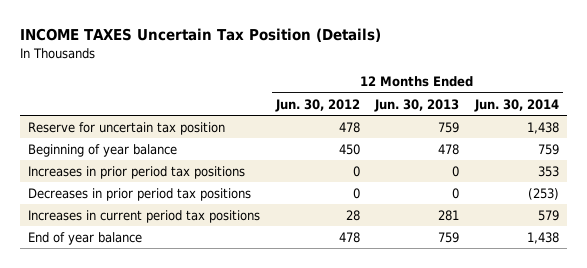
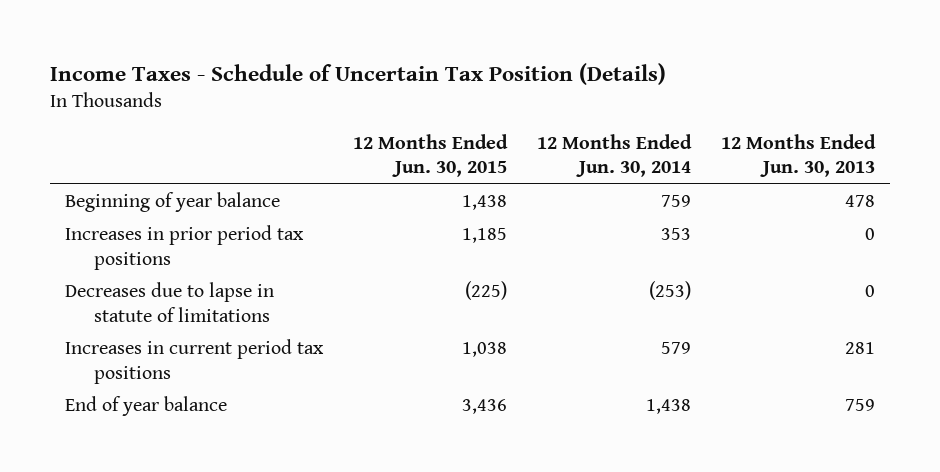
[20,28,382,43] INCOME TAXES Uncertain Tax Position (Details) -> [50,62,667,85] Income Taxes - Schedule of Uncertain Tax Position (Details)
[274,98,360,112] Jun. 30, 2012 -> none
none -> [353,134,509,178] 12 Months Ended Jun. 30, 2015
[27,121,225,135] Reserve for uncertain tax position -> none
[27,187,251,201] Decreases in prior period tax positions -> [65,282,275,322] Decreases due to lapse in statute of limitations

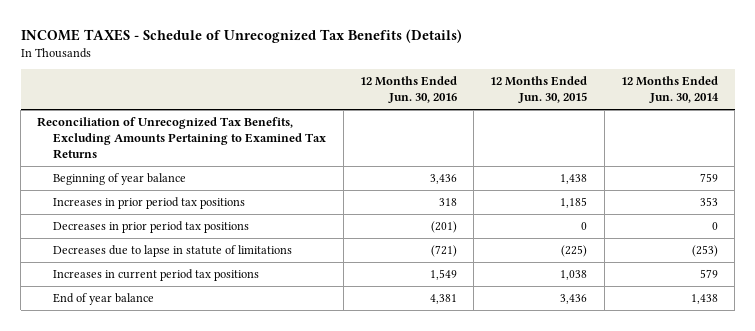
[50,62,667,85] Income Taxes - Schedule of Uncertain Tax Position (Details) -> [20,28,462,43] INCOME TAXES - Schedule of Unrecognized Tax Benefits (Details)
[720,134,876,178] 12 Months Ended Jun. 30, 2013 -> none
none -> [359,76,457,104] 12 Months Ended Jun. 30, 2016
none -> [37,117,327,159] Reconciliation of Unrecognized Tax Benefits, Excluding Amounts Pertaining to Examined Tax Returns
none -> [53,221,250,234] Decreases in prior period tax positions

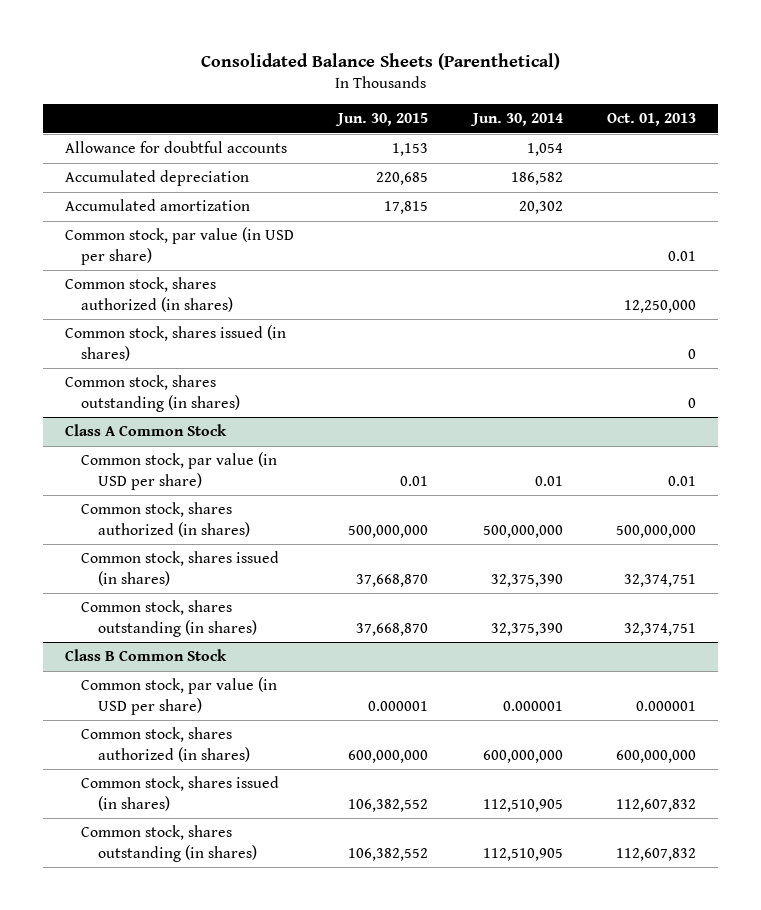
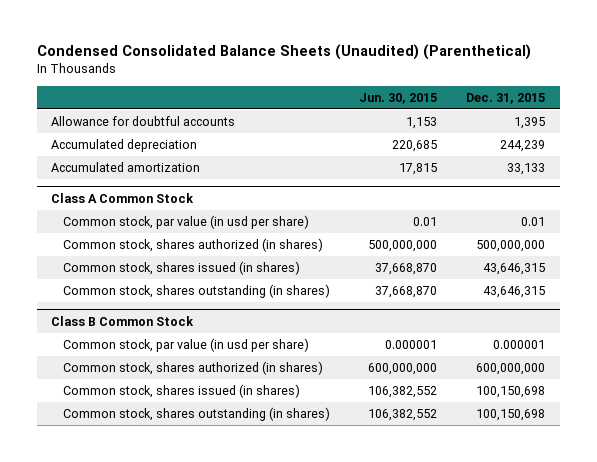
[200,52,560,70] Consolidated Balance Sheets (Parenthetical) -> [36,44,531,61] Condensed Consolidated Balance Sheets (Unaudited) (Parenthetical)
[469,113,563,127] Jun. 30, 2014 -> none
[607,113,697,127] Oct. 01, 2013 -> none
none -> [466,92,546,104] Dec. 31, 2015
[64,227,294,265] Common stock, par value (in USD per share) -> none
[64,277,234,312] Common stock, shares authorized (in shares) -> none
[64,325,286,361] Common stock, shares issued (in shares) -> none
[64,375,241,412] Common stock, shares outstanding (in shares) -> none
[81,452,278,490] Common stock, par value (in USD per share) -> [62,214,309,229] Common stock, par value (in usd per share)
[81,677,278,715] Common stock, par value (in USD per share) -> [62,337,309,352] Common stock, par value (in usd per share)

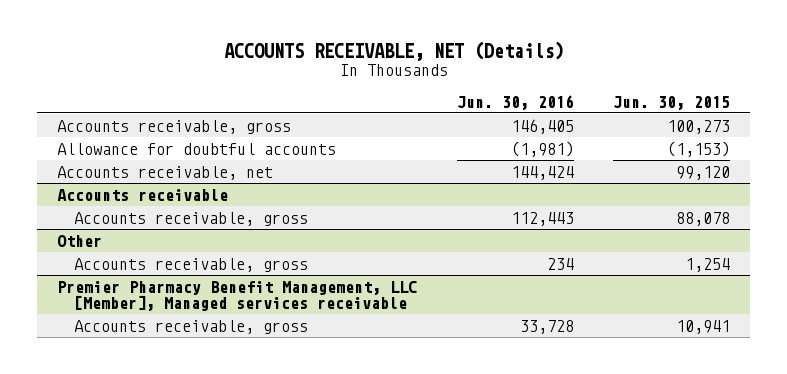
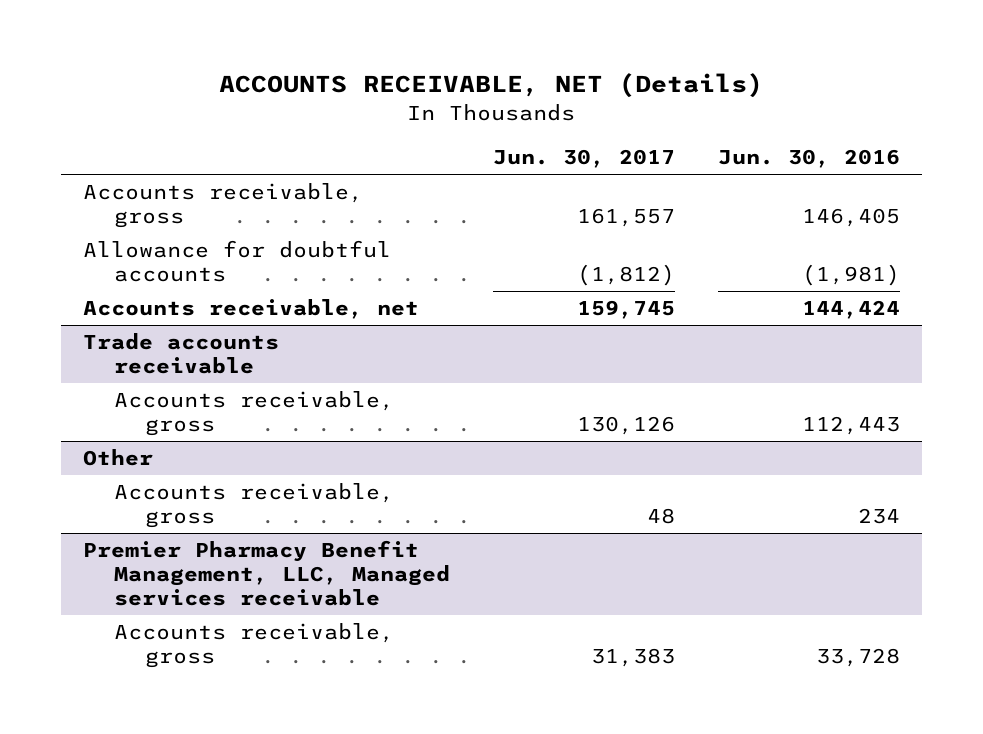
[613,95,731,110] Jun. 30, 2015 -> none
none -> [492,149,675,169] Jun. 30, 2017
[56,188,228,201] Accounts receivable -> [82,333,279,375] Trade accounts receivable
[56,280,417,312] Premier Pharmacy Benefit Management, LLC [Member], Managed services receivable -> [82,540,450,606] Premier Pharmacy Benefit Management, LLC, Managed services receivable

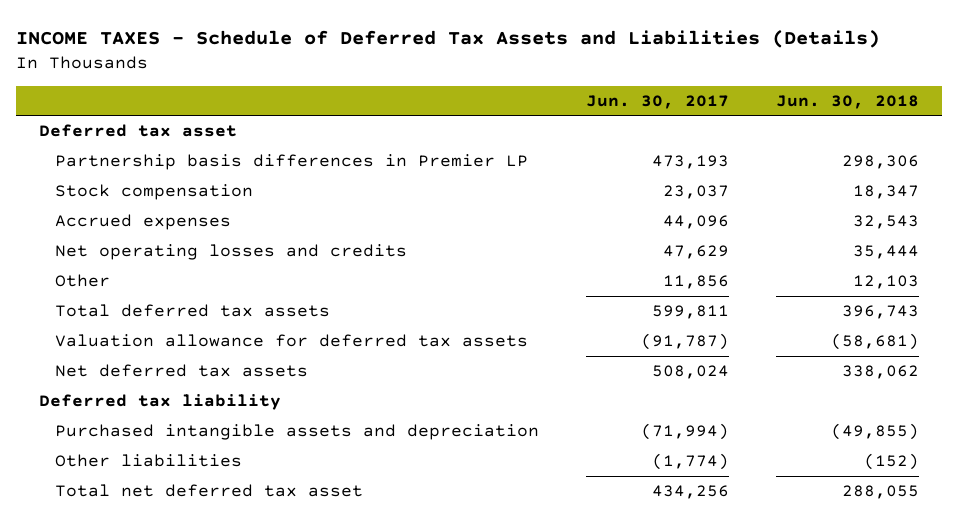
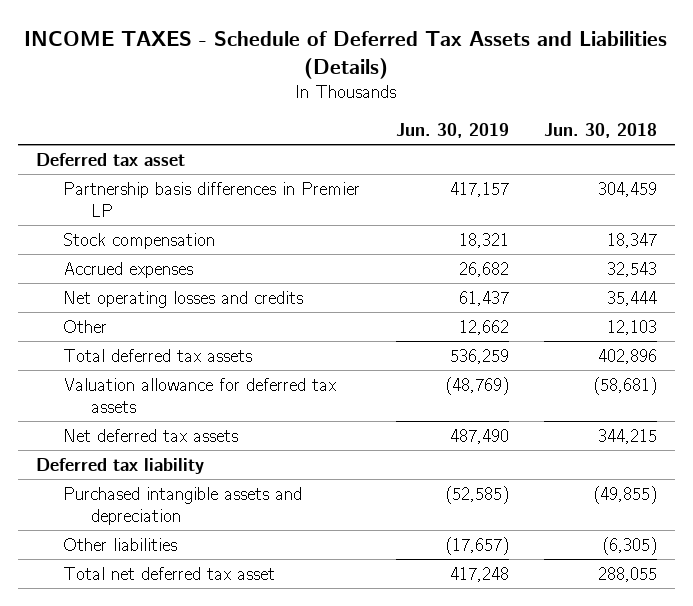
[585,94,729,109] Jun. 30, 2017 -> none
none -> [395,123,509,139] Jun. 30, 2019
[841,155,919,170] 298,306 -> [597,181,657,197] 304,459
[841,305,919,320] 396,743 -> [597,348,657,364] 402,896
[841,365,919,380] 338,062 -> [597,428,657,444] 344,215
[863,453,919,471] (152) -> [601,536,657,555] (6,305)

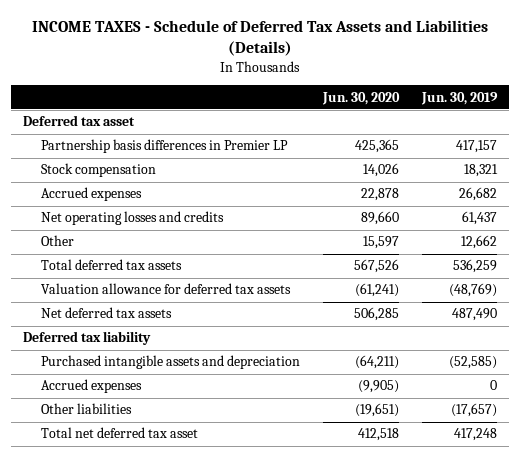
[543,123,657,139] Jun. 30, 2018 -> none
none -> [322,91,401,105] Jun. 30, 2020
none -> [41,379,143,394] Accrued expenses

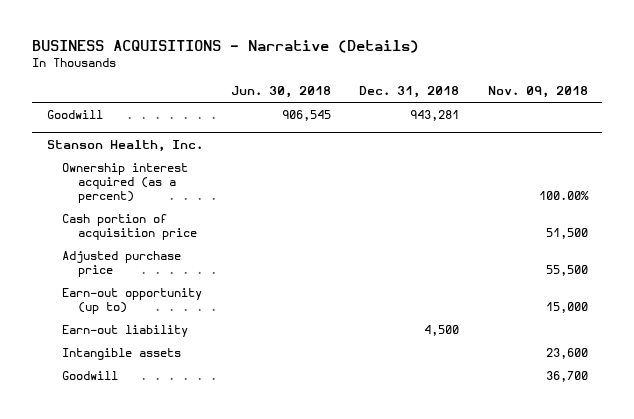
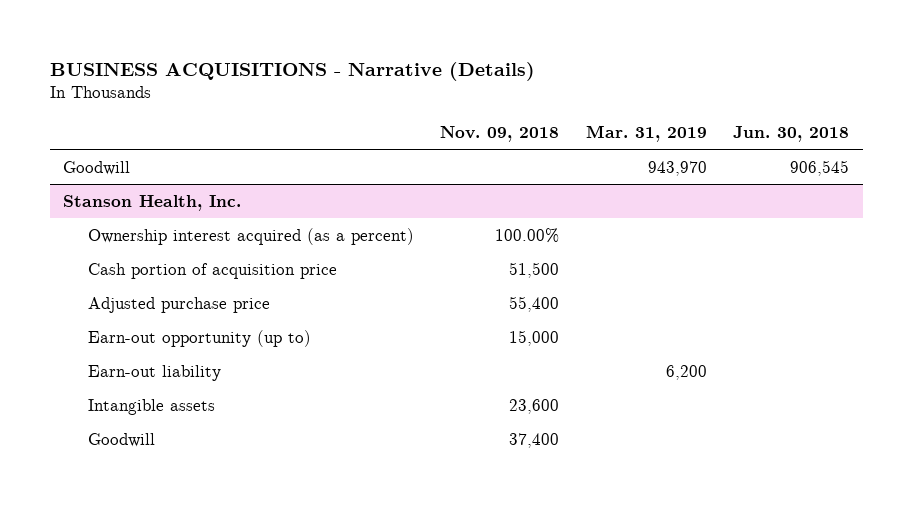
[359,86,460,99] Dec. 31, 2018 -> none
none -> [585,124,707,142] Mar. 31, 2019
[545,264,588,276] 55,500 -> [509,295,560,312] 55,400
[545,371,588,383] 36,700 -> [509,432,560,448] 37,400

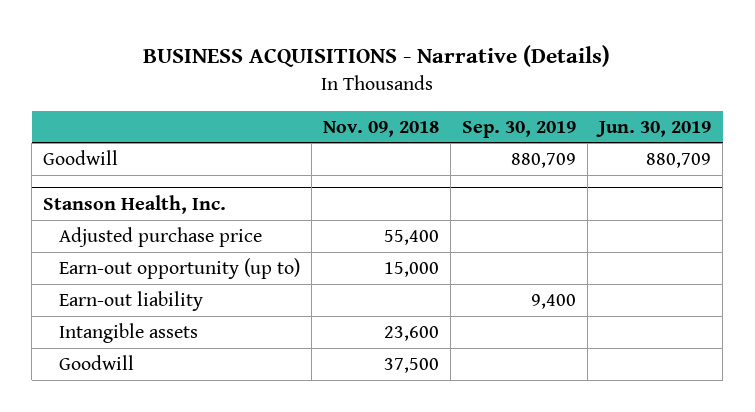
[585,124,707,142] Mar. 31, 2019 -> none
[733,125,850,142] Jun. 30, 2018 -> none
none -> [462,120,577,138] Sep. 30, 2019
none -> [596,120,712,137] Jun. 30, 2019
[87,227,414,245] Ownership interest acquired (as a percent) -> none
[87,262,337,279] Cash portion of acquisition price -> none
[509,432,560,448] 37,400 -> [384,358,440,374] 37,500

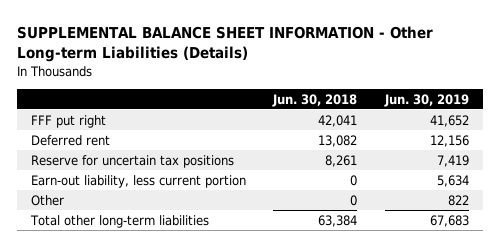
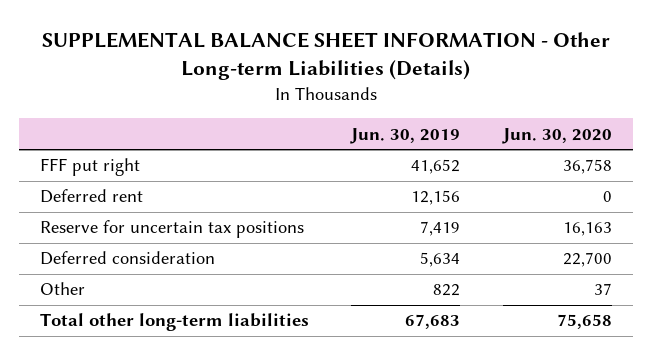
[272,93,358,107] Jun. 30, 2018 -> none
none -> [501,127,612,144] Jun. 30, 2020
[30,174,246,188] Earn-out liability, less current portion -> [39,251,215,266] Deferred consideration

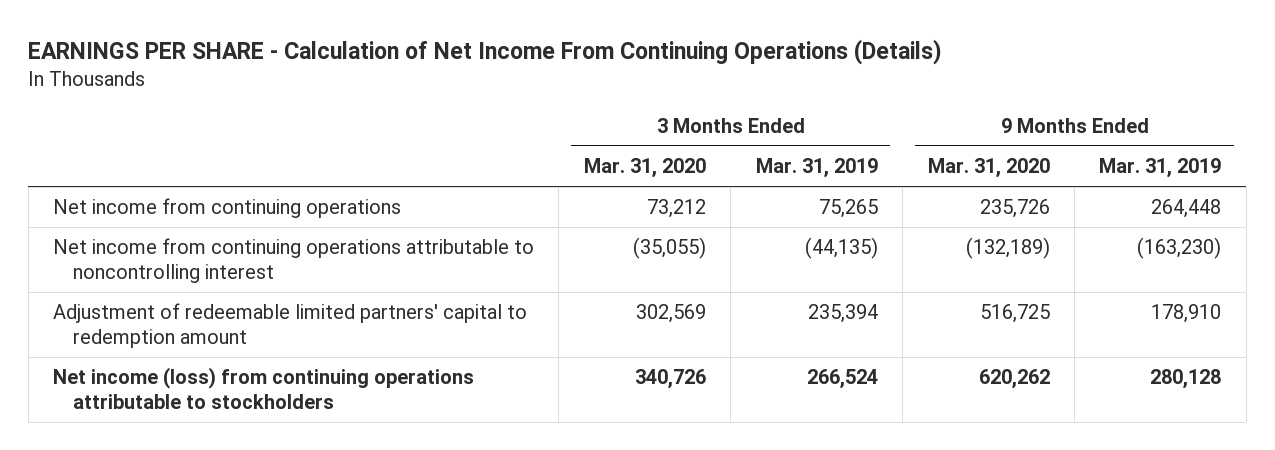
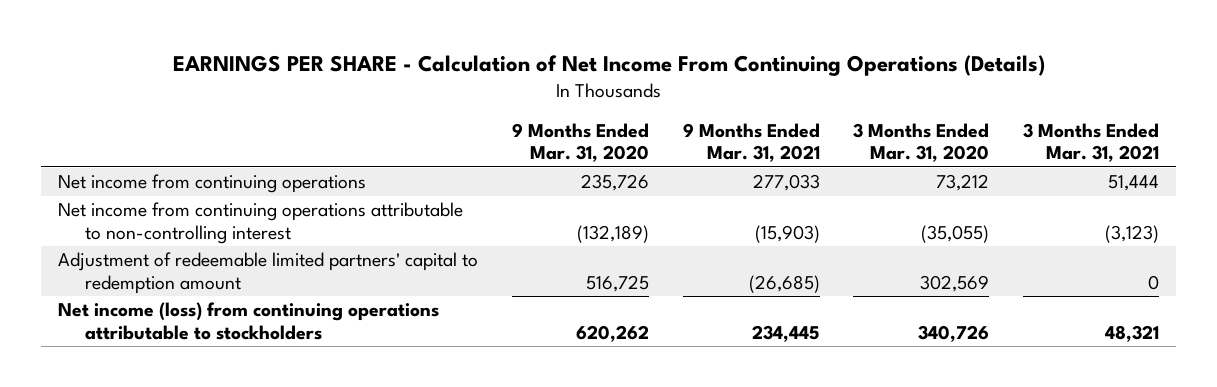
[755,157,878,178] Mar. 31, 2019 -> none
[1099,157,1222,178] Mar. 31, 2019 -> none
none -> [682,122,820,163] 9 Months Ended Mar. 31, 2021
none -> [1023,122,1160,163] 3 Months Ended Mar. 31, 2021
[53,238,535,284] Net income from continuing operations attributable to noncontrolling interest -> [57,202,463,244] Net income from continuing operations attributable to non-controlling interest

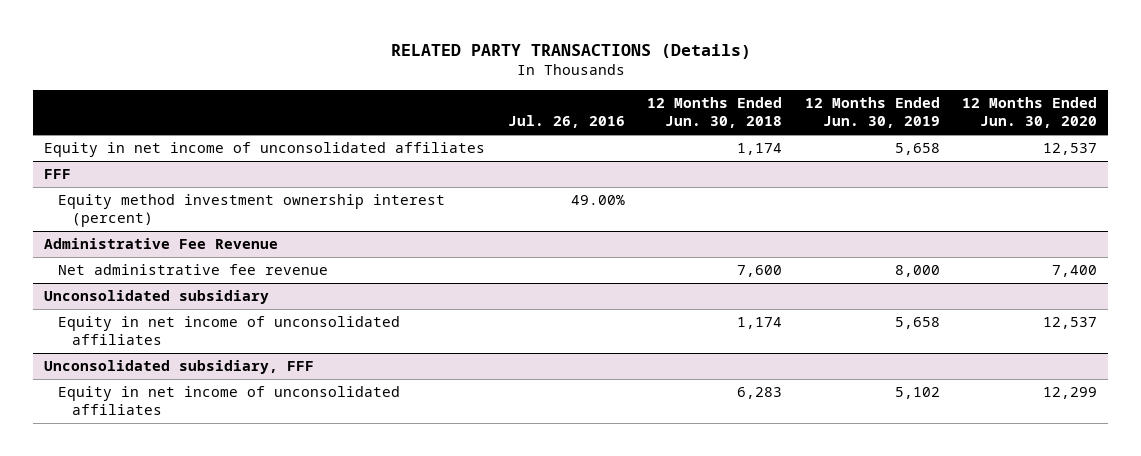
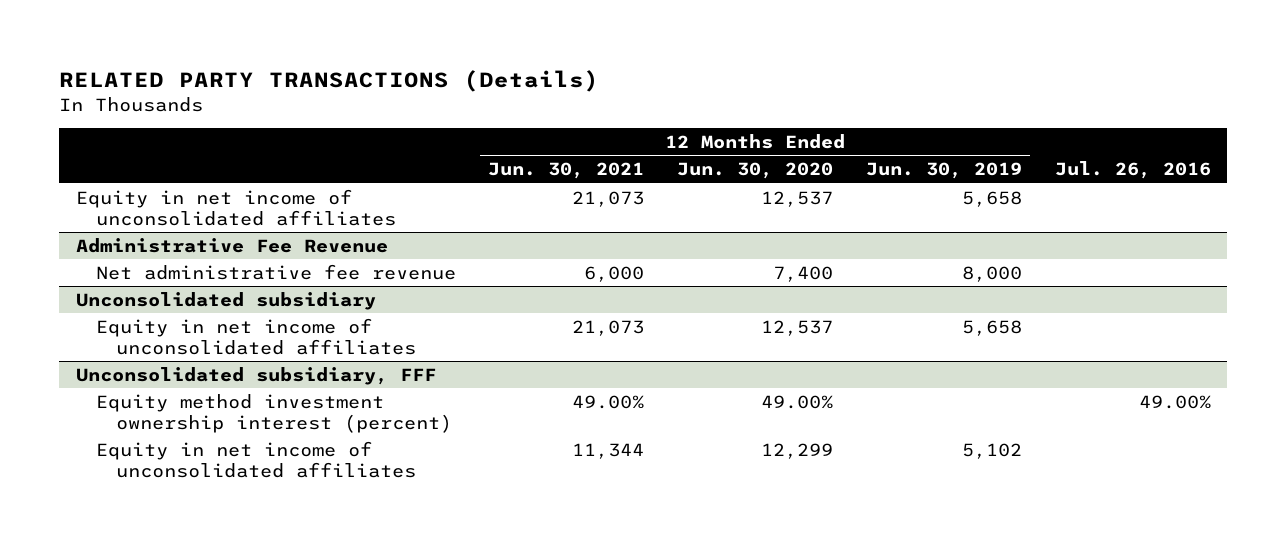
[647,97,783,129] 12 Months Ended Jun. 30, 2018 -> none
none -> [488,162,645,180] Jun. 30, 2021
[44,169,72,180] FFF -> none
[58,194,446,228] Equity method investment ownership interest (percent) -> none
none -> [95,393,452,433] Equity method investment ownership interest (percent)

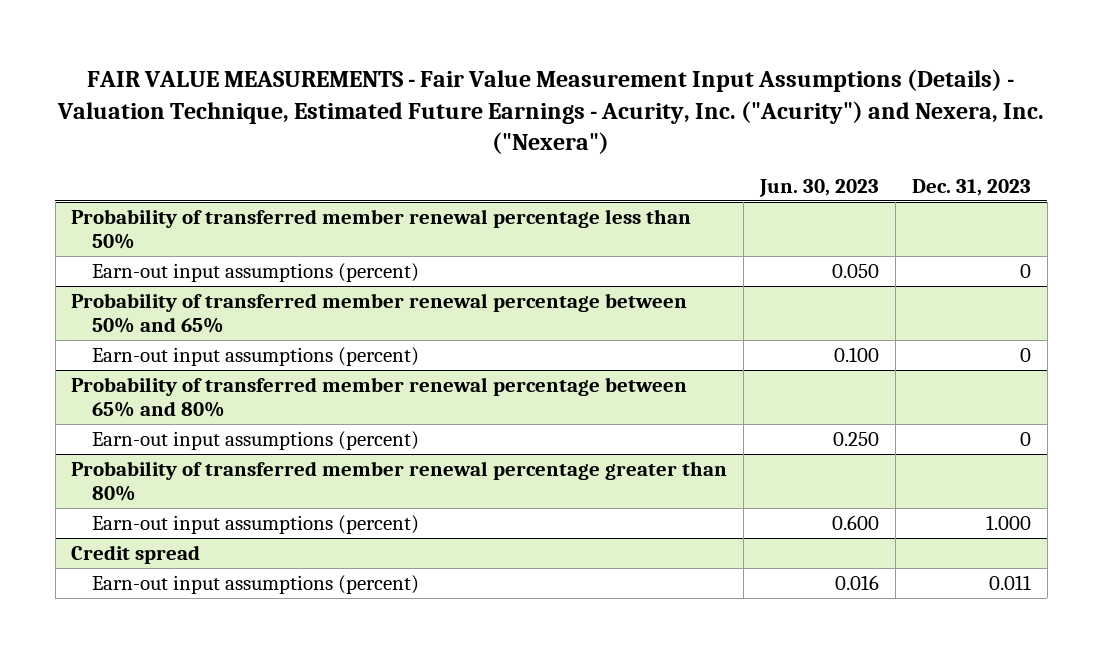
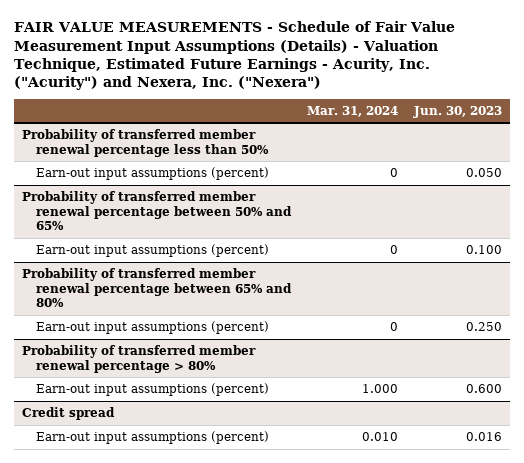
[57,68,1045,155] FAIR VALUE MEASUREMENTS - Fair Value Measurement Input Assumptions (Details) - Valuation Technique, Estimated Future Earnings - Acurity, Inc. ("Acurity") and Nexera, Inc. ("Nexera") -> [14,21,456,90] FAIR VALUE MEASUREMENTS - Schedule of Fair Value Measurement Input Assumptions (Details) - Valuation Technique, Estimated Future Earnings - Acurity, Inc. ("Acurity") and Nexera, Inc. ("Nexera")
[912,178,1032,196] Dec. 31, 2023 -> none
none -> [307,105,399,117] Mar. 31, 2024
[71,460,728,502] Probability of transferred member renewal percentage greater than 80% -> [22,345,257,373] Probability of transferred member renewal percentage > 80%

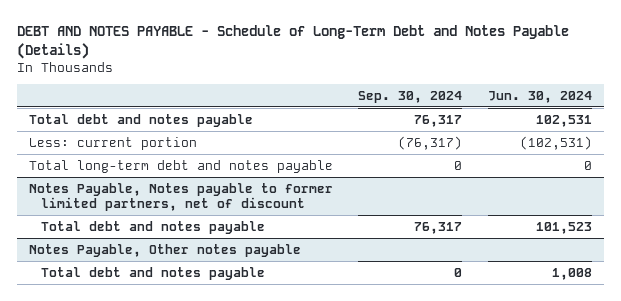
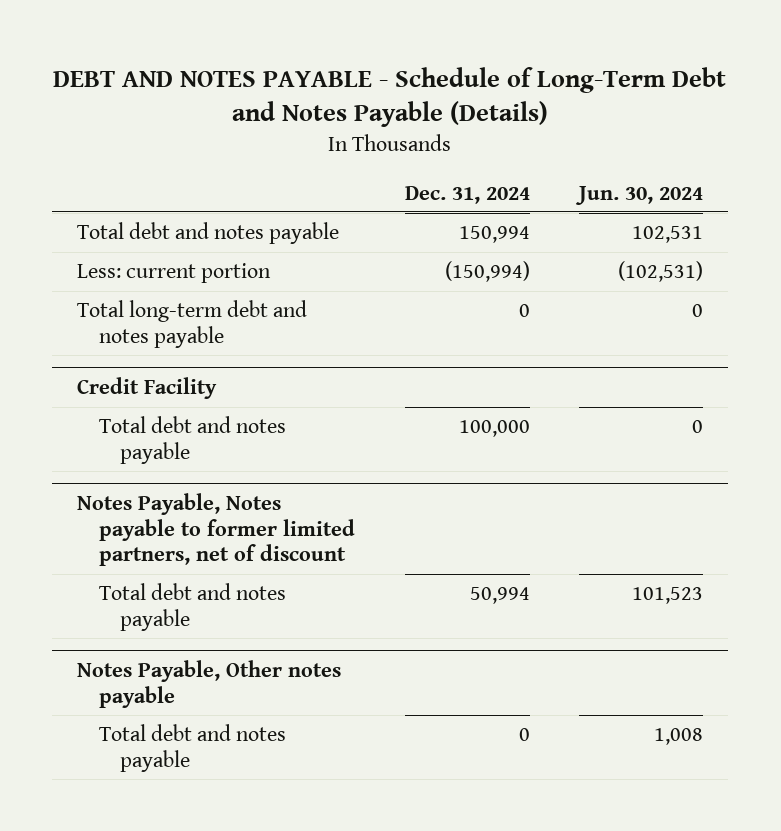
[358,90,463,103] Sep. 30, 2024 -> none
none -> [404,185,530,204] Dec. 31, 2024
none -> [77,377,218,400] Credit Facility
none -> [98,416,286,464] Total debt and notes payable

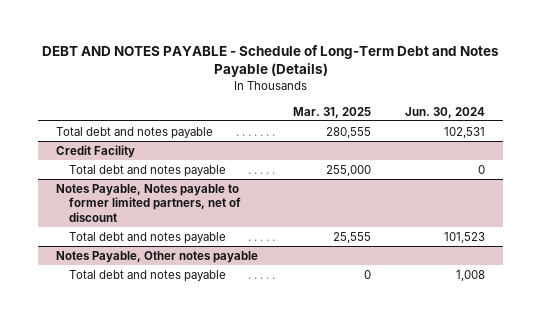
[404,185,530,204] Dec. 31, 2024 -> none
none -> [292,106,371,118] Mar. 31, 2025
[77,263,272,284] Less: current portion -> none
[77,300,308,348] Total long-term debt and notes payable -> none

